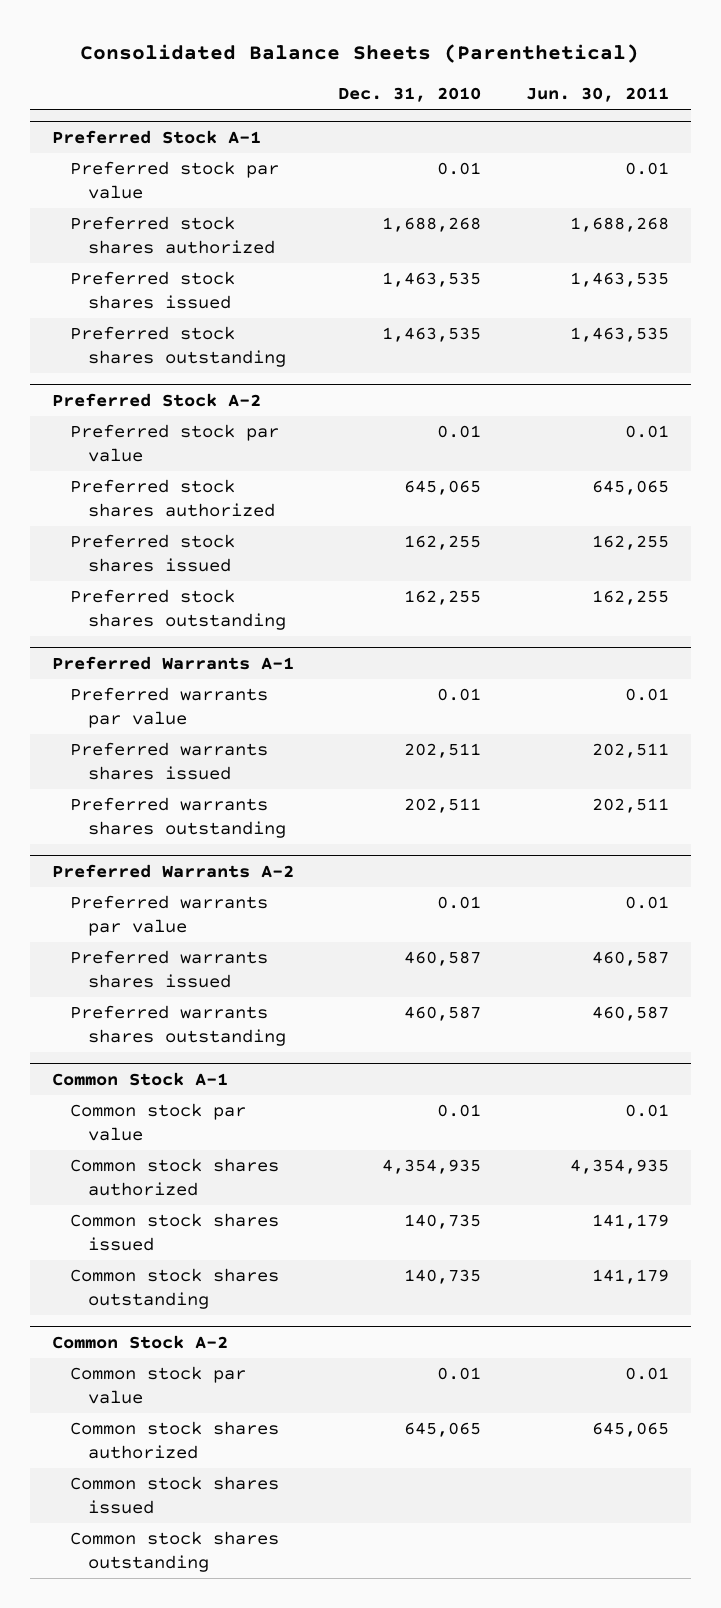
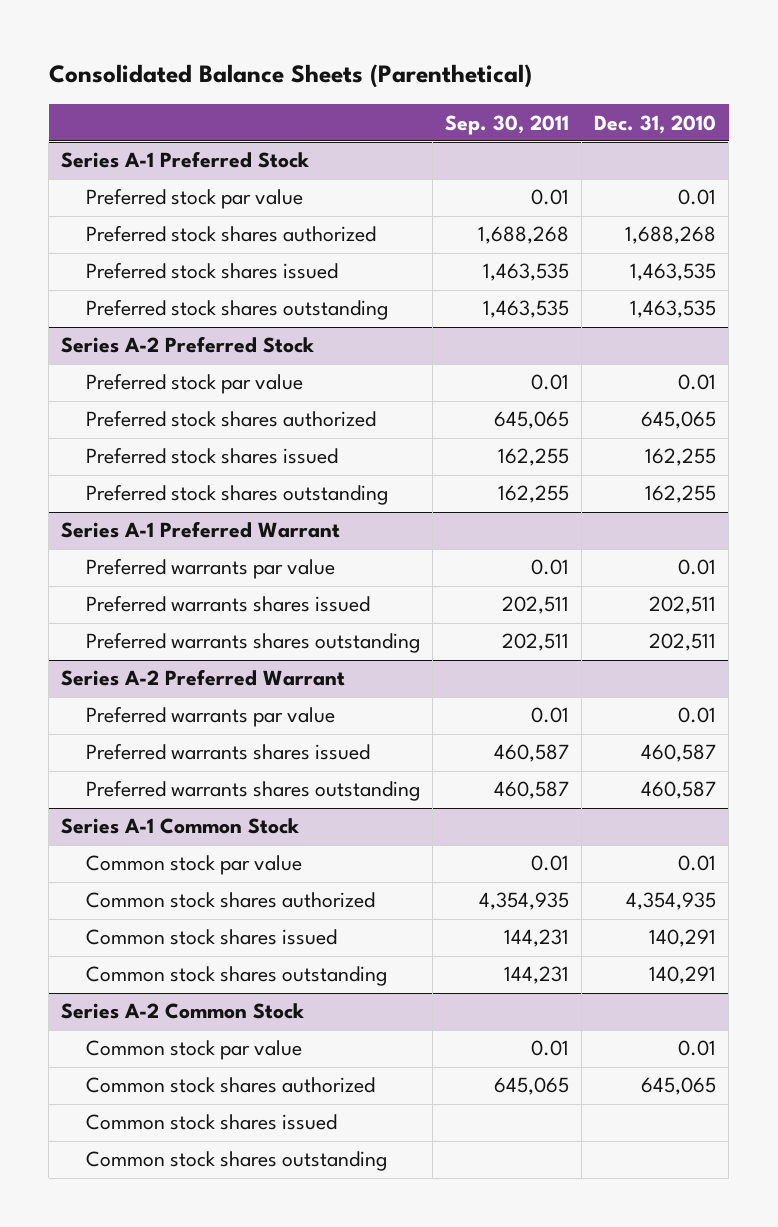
[525,87,669,103] Jun. 30, 2011 -> none
none -> [444,114,569,135] Sep. 30, 2011
[52,130,262,145] Preferred Stock A-1 -> [61,151,310,169] Series A-1 Preferred Stock
[52,393,262,408] Preferred Stock A-2 -> [61,336,315,354] Series A-2 Preferred Stock
[52,656,295,671] Preferred Warrants A-1 -> [61,521,341,539] Series A-1 Preferred Warrant
[52,864,295,879] Preferred Warrants A-2 -> [61,669,346,687] Series A-2 Preferred Warrant
[52,1072,229,1087] Common Stock A-1 -> [61,818,300,835] Series A-1 Common Stock
[404,1214,482,1230] 140,735 -> [649,929,717,948] 140,291
[404,1269,482,1285] 140,735 -> [649,966,717,985] 140,291
[52,1335,229,1350] Common Stock A-2 -> [61,1003,305,1020] Series A-2 Common Stock

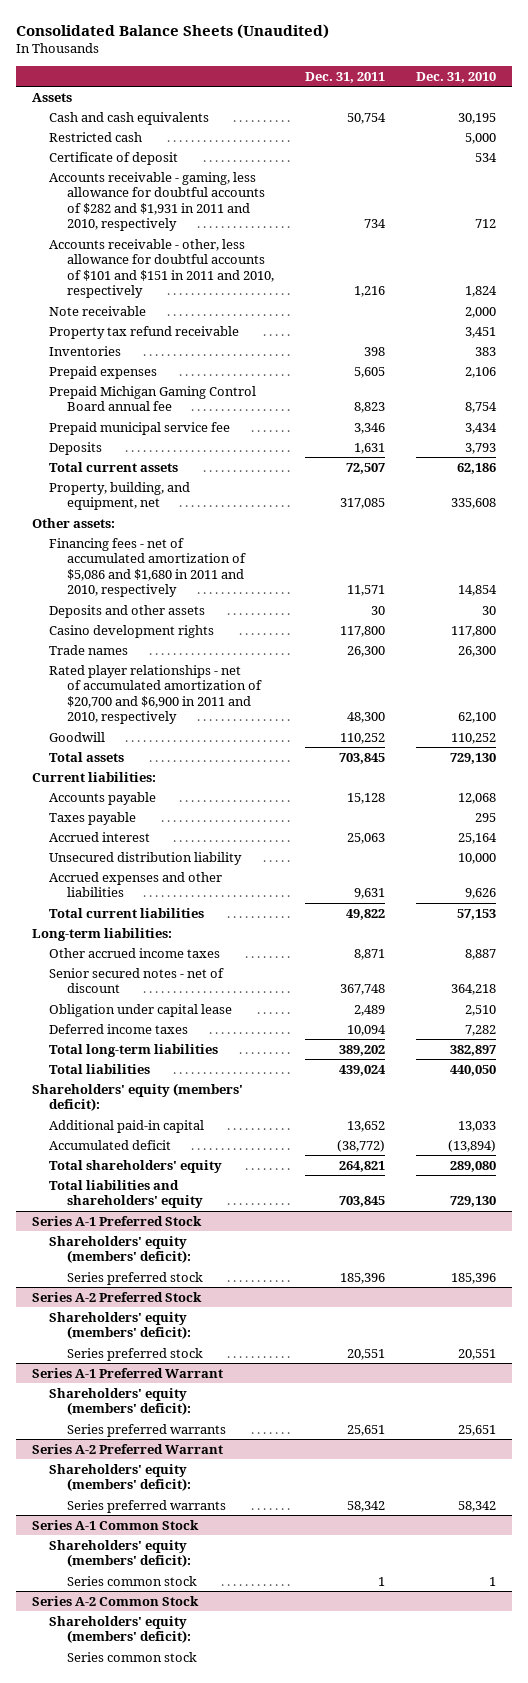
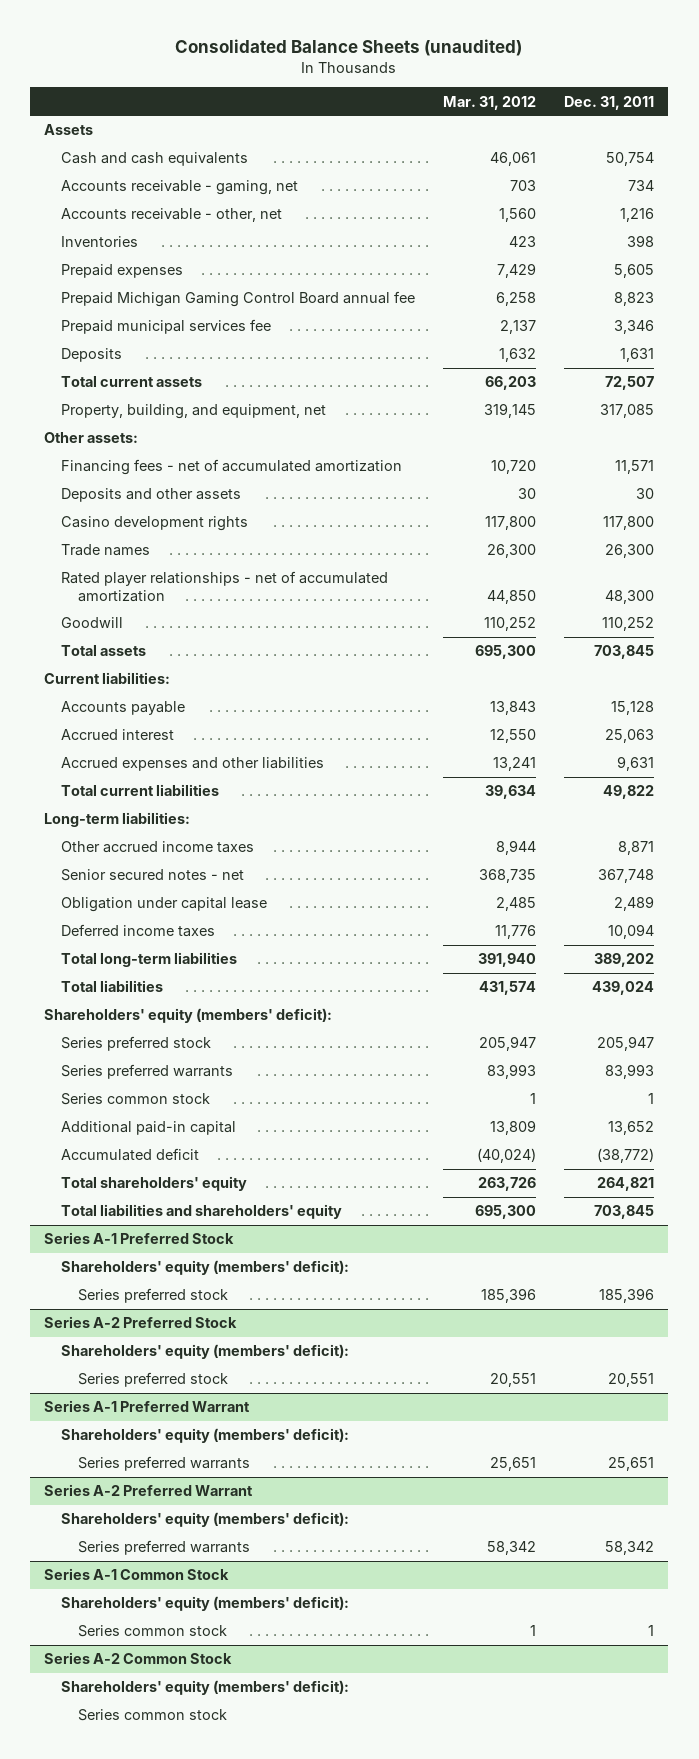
[15,23,329,39] Consolidated Balance Sheets (Unaudited) -> [175,38,523,56] Consolidated Balance Sheets (unaudited)
[416,71,497,83] Dec. 31, 2010 -> none
none -> [443,95,537,110] Mar. 31, 2012
[49,131,143,142] Restricted cash -> none
[49,151,179,165] Certificate of deposit -> none
[49,305,147,316] Note receivable -> none
[49,325,240,339] Property tax refund receivable -> none
[49,171,265,232] Accounts receivable - gaming, less allowance for doubtful accounts of $282 and $1,931 in 2011 and 2010, respectively -> [61,180,299,196] Accounts receivable - gaming, net
[49,238,274,299] Accounts receivable - other, less allowance for doubtful accounts of $101 and $151 in 2011 and 2010, respectively -> [61,208,283,223] Accounts receivable - other, net
[49,421,231,435] Prepaid municipal service fee -> [61,319,272,335] Prepaid municipal services fee
[49,537,246,598] Financing fees - net of accumulated amortization of $5,086 and $1,680 in 2011 and 2010, respectively -> [61,459,403,476] Financing fees - net of accumulated amortization
[49,664,262,725] Rated player relationships - net of accumulated amortization of $20,700 and $6,900 in 2011 and 2010, respectively -> [61,571,389,602] Rated player relationships - net of accumulated amortization
[49,811,137,825] Taxes payable -> none
[49,851,243,865] Unsecured distribution liability -> none
[49,967,225,994] Senior secured notes - net of discount -> [61,869,245,882] Senior secured notes - net
none -> [61,1036,212,1052] Series preferred stock
none -> [61,1064,234,1080] Series preferred warrants
none -> [61,1093,211,1106] Series common stock

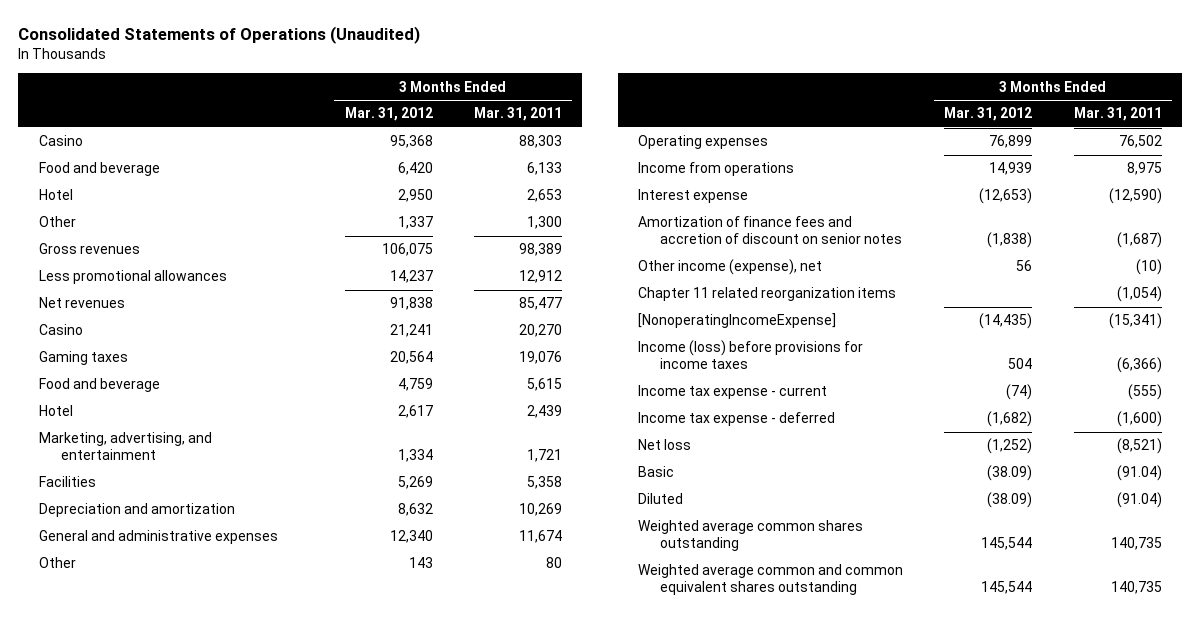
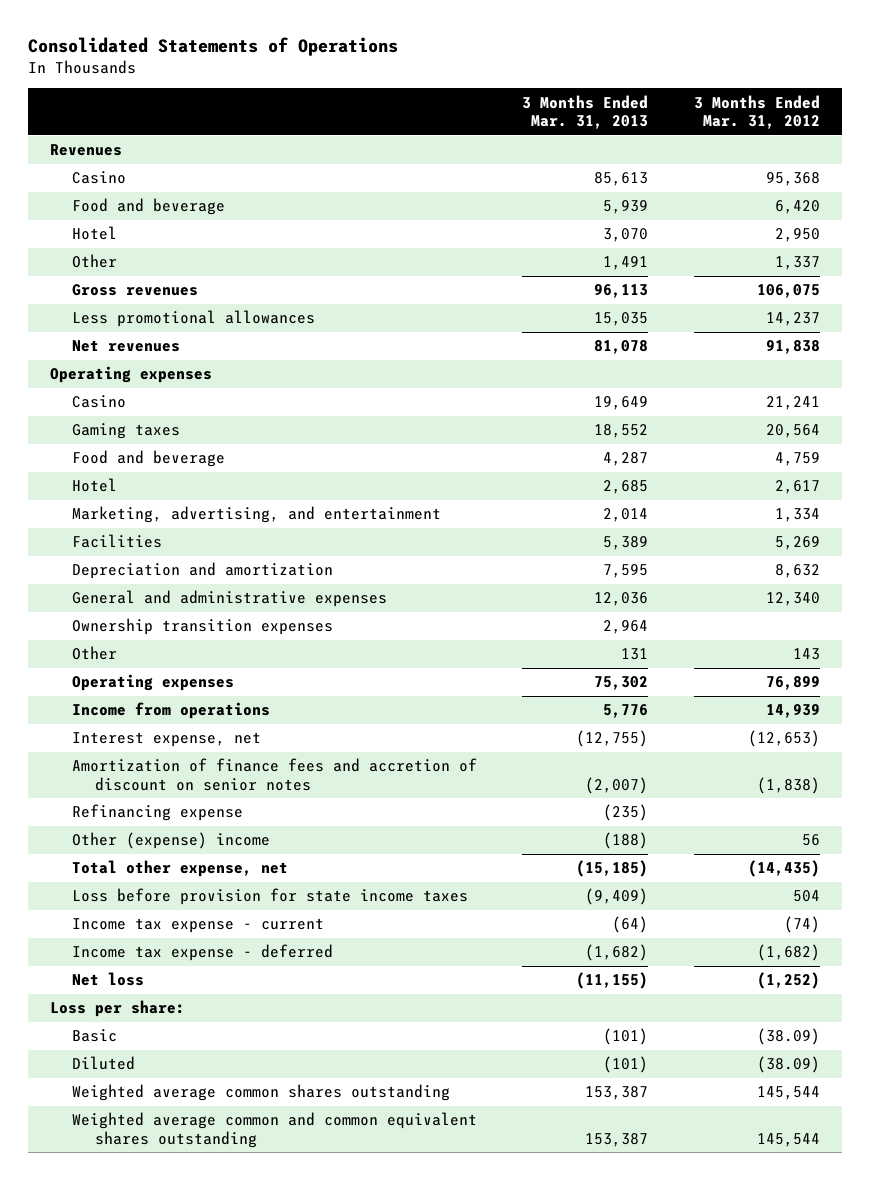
[18,26,421,45] Consolidated Statements of Operations (Unaudited) -> [27,36,398,56] Consolidated Statements of Operations
[473,107,562,122] Mar. 31, 2011 -> none
none -> [522,94,649,130] 3 Months Ended Mar. 31, 2013
none -> [50,144,123,157] Revenues
none -> [50,366,213,384] Operating expenses
none -> [72,618,334,636] Ownership transition expenses
[638,189,749,204] Interest expense -> [72,732,262,748] Interest expense, net
[638,287,897,302] Chapter 11 related reorganization items -> none
none -> [72,804,244,822] Refinancing expense
[638,259,823,276] Other income (expense), net -> [72,832,271,850] Other (expense) income
[638,313,837,329] [NonoperatingIncomeExpense] -> [72,860,289,878] Total other expense, net
[638,340,864,370] Income (loss) before provisions for income taxes -> [72,888,469,906] Loss before provision for state income taxes
none -> [50,1000,186,1018] Loss per share:

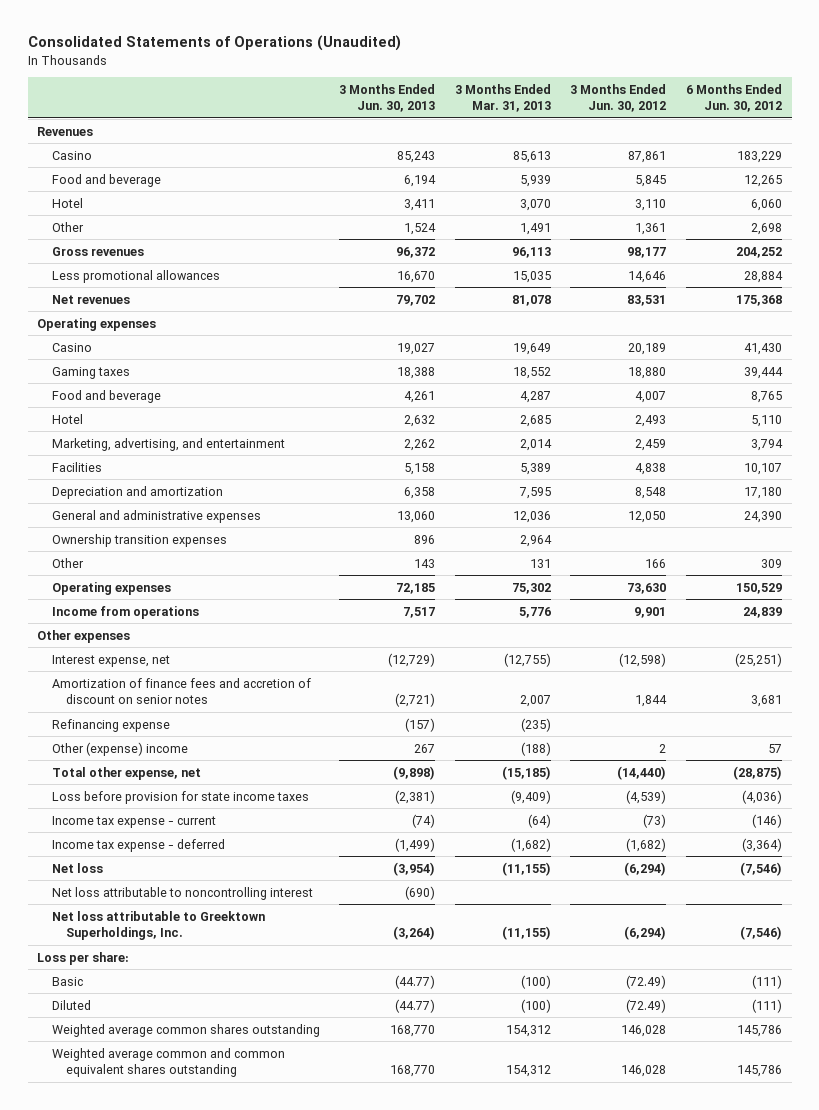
[27,36,398,56] Consolidated Statements of Operations -> [27,35,401,52] Consolidated Statements of Operations (Unaudited)
[693,94,820,130] 3 Months Ended Mar. 31, 2012 -> none
none -> [339,84,436,113] 3 Months Ended Jun. 30, 2013
none -> [570,84,667,113] 3 Months Ended Jun. 30, 2012
none -> [686,84,783,113] 6 Months Ended Jun. 30, 2012
none -> [37,629,131,643] Other expenses
[585,776,649,794] (2,007) -> [519,695,551,708] 2,007
none -> [51,886,313,900] Net loss attributable to noncontrolling interest
none -> [51,910,265,941] Net loss attributable to Greektown Superholdings, Inc.
[603,1028,649,1046] (101) -> [520,974,551,989] (100)
[603,1056,649,1074] (101) -> [520,998,551,1013] (100)
[585,1086,649,1101] 153,387 -> [505,1024,551,1037] 154,312
[585,1132,649,1147] 153,387 -> [505,1065,551,1078] 154,312

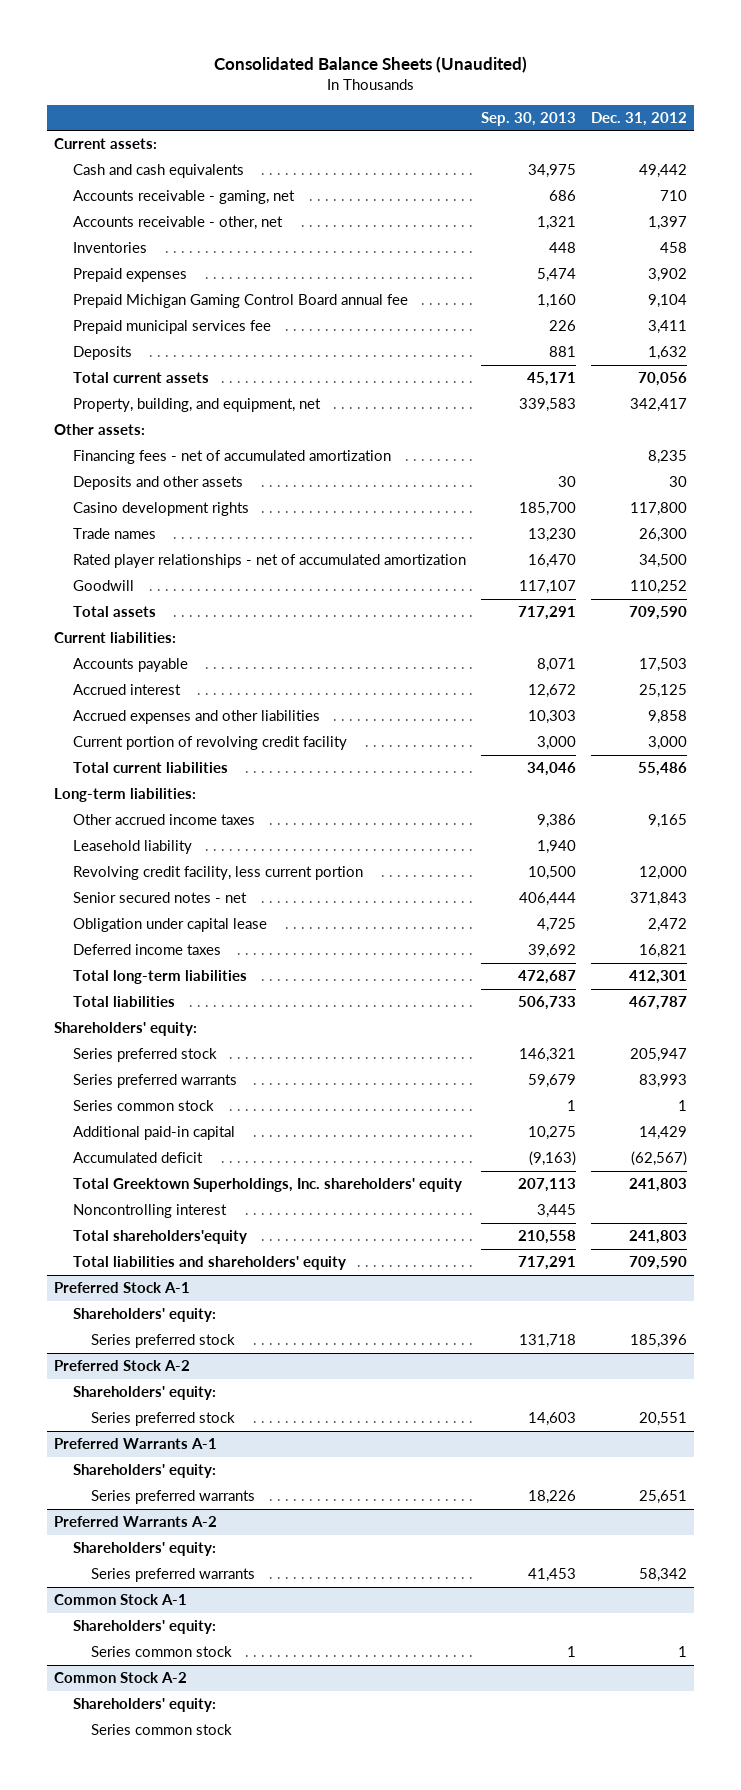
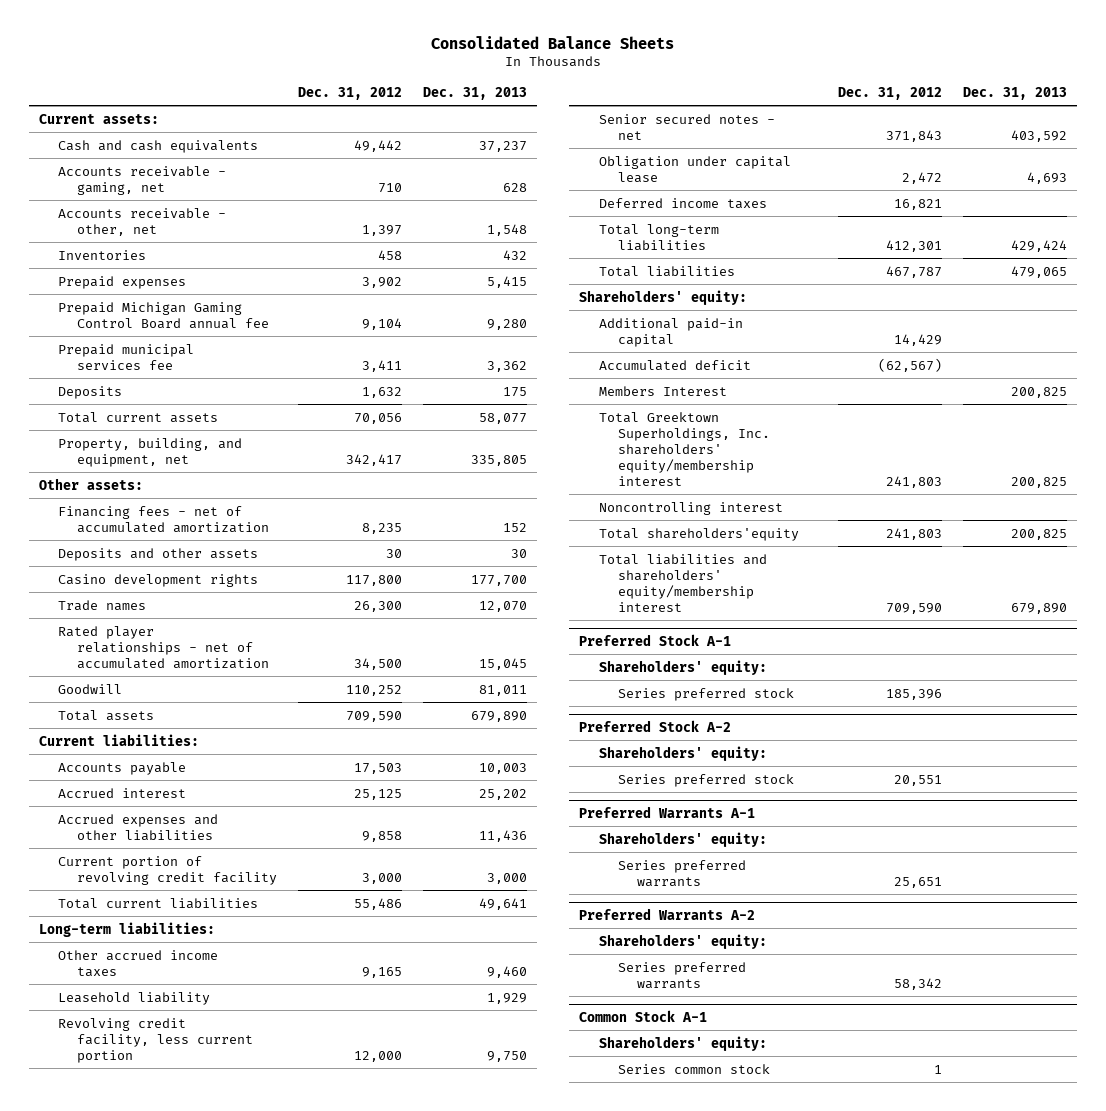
[213,55,527,73] Consolidated Balance Sheets (Unaudited) -> [430,36,674,50] Consolidated Balance Sheets
[480,112,576,127] Sep. 30, 2013 -> none
none -> [422,86,527,100] Dec. 31, 2013
[72,1048,217,1063] Series preferred stock -> none
[72,1074,237,1089] Series preferred warrants -> none
[72,1100,214,1112] Series common stock -> none
none -> [598,385,727,396] Members Interest
[72,1178,462,1193] Total Greektown Superholdings, Inc. shareholders' equity -> [598,411,770,486] Total Greektown Superholdings, Inc. shareholders' equity/membership interest
[72,1256,346,1271] Total liabilities and shareholders' equity -> [598,553,767,612] Total liabilities and shareholders' equity/membership interest
[54,1672,188,1684] Common Stock A-2 -> none
[72,1698,216,1713] Shareholders' equity: -> none
[91,1724,233,1736] Series common stock -> none

